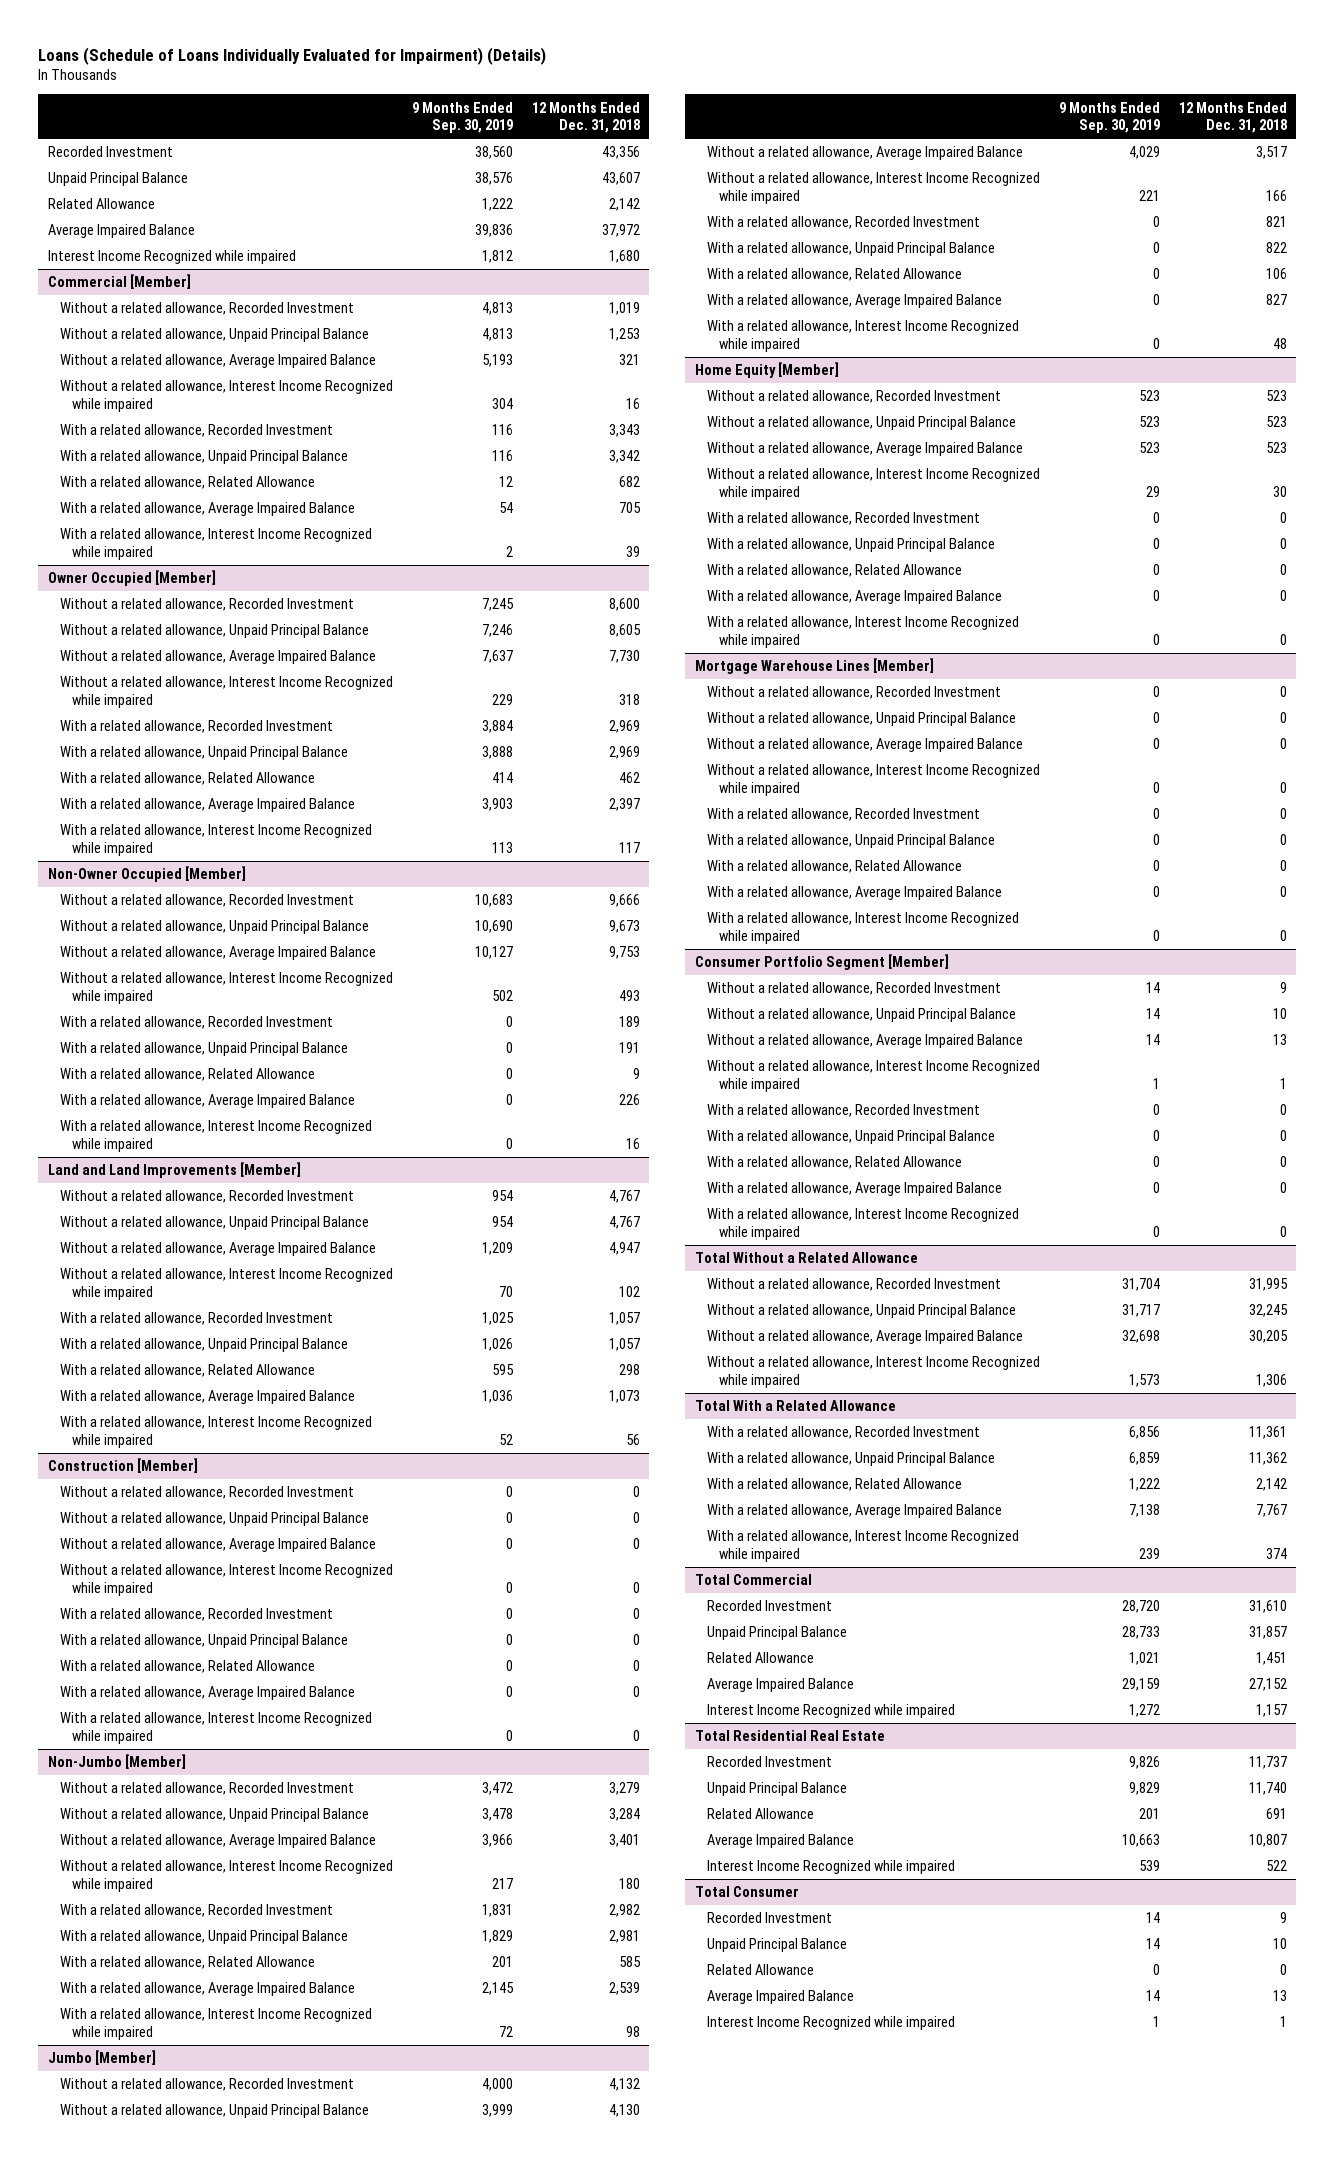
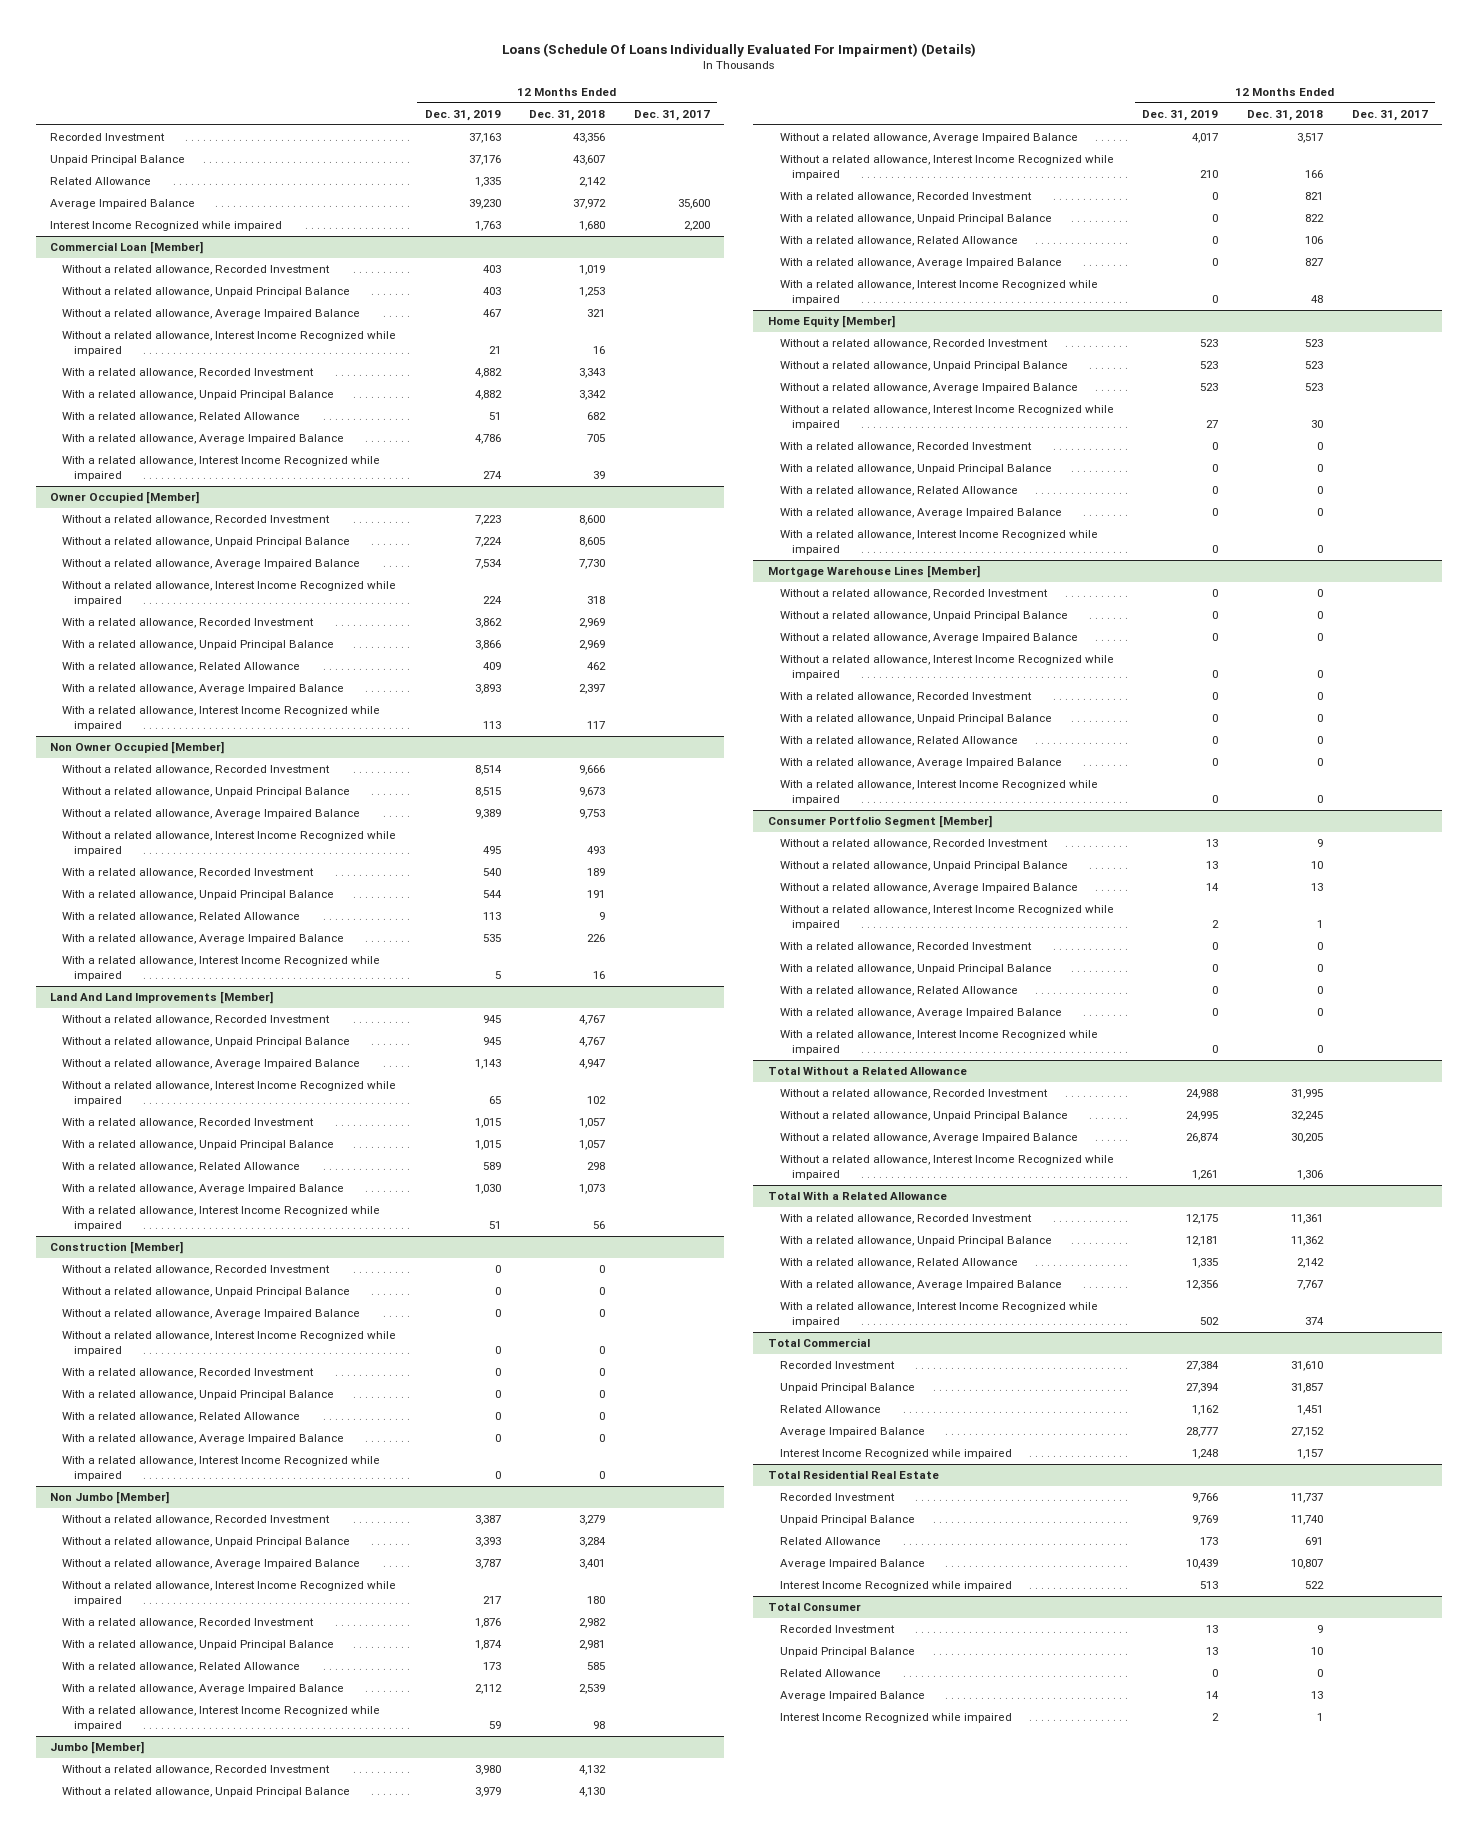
[38,46,547,65] Loans (Schedule of Loans Individually Evaluated for Impairment) (Details) -> [501,42,976,57] Loans (Schedule Of Loans Individually Evaluated For Impairment) (Details)
[411,101,513,134] 9 Months Ended Sep. 30, 2019 -> none
none -> [424,109,501,121] Dec. 31, 2019
none -> [633,109,710,121] Dec. 31, 2017
[47,274,191,290] Commercial [Member] -> [49,241,203,255] Commercial Loan [Member]
[47,866,246,883] Non-Owner Occupied [Member] -> [49,741,224,755] Non Owner Occupied [Member]
[47,1162,301,1179] Land and Land Improvements [Member] -> [49,991,273,1005] Land And Land Improvements [Member]
[47,1754,186,1770] Non-Jumbo [Member] -> [49,1491,169,1505] Non Jumbo [Member]

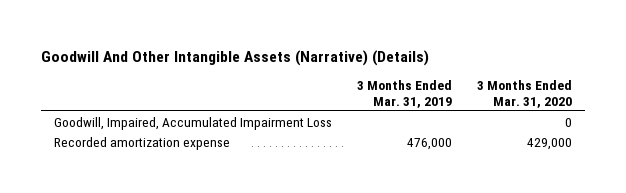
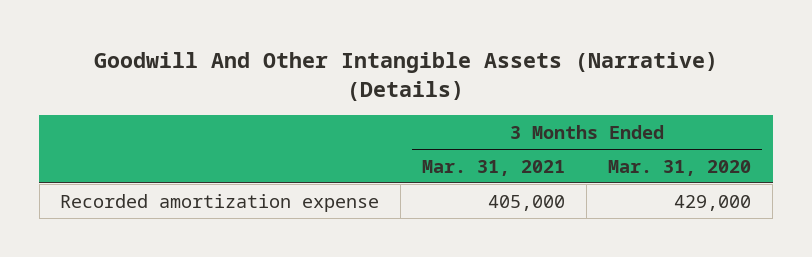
[356,80,452,108] 3 Months Ended Mar. 31, 2019 -> none
none -> [422,159,566,176] Mar. 31, 2021
[53,116,332,130] Goodwill, Impaired, Accumulated Impairment Loss -> none

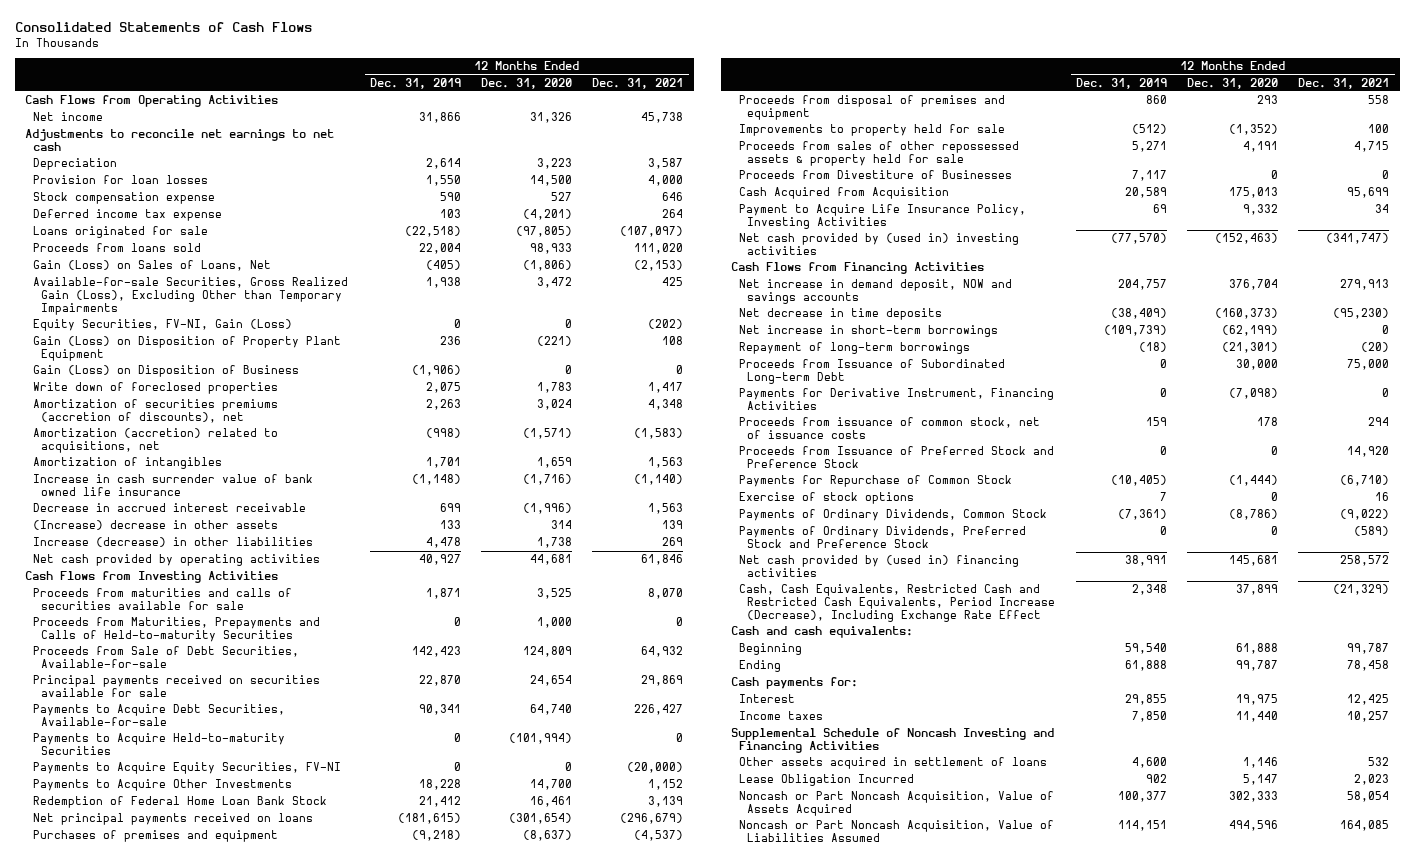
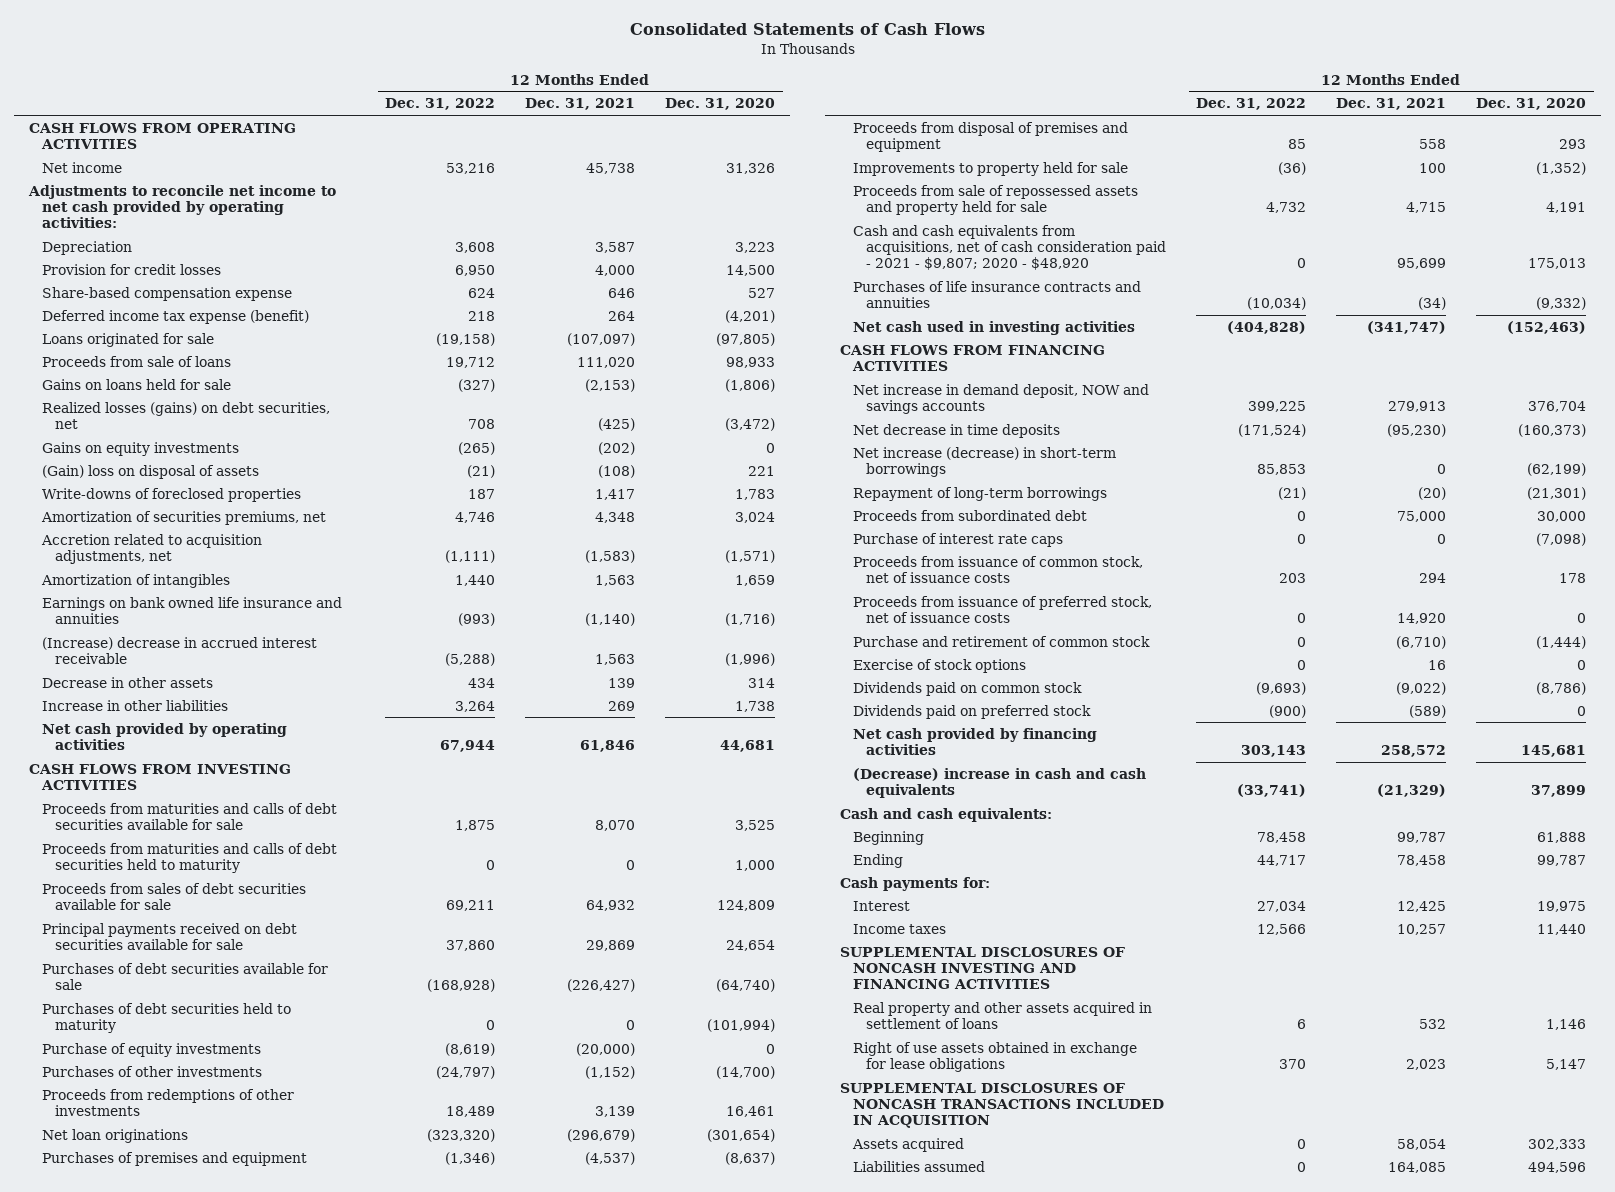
[369,77,461,89] Dec. 31, 2019 -> none
none -> [385,98,496,111] Dec. 31, 2022
[25,95,279,108] Cash Flows from Operating Activities -> [28,122,296,149] CASH FLOWS FROM OPERATING ACTIVITIES
[25,129,335,152] Adjustments to reconcile net earnings to net cash -> [27,184,336,229] Adjustments to reconcile net income to net cash provided by operating activities:
[33,175,209,185] Provision for loan losses -> [41,263,221,275] Provision for credit losses
[33,192,216,205] Stock compensation expense -> [41,286,292,301] Share-based compensation expense
[33,209,223,222] Deferred income tax expense -> [41,309,309,324] Deferred income tax expense (benefit)
[33,365,300,378] Gain (Loss) on Disposition of Business -> none
[33,243,202,253] Proceeds from loans sold -> [41,355,231,367] Proceeds from sale of loans
[33,260,272,272] Gain (Loss) on Sales of Loans, Net -> [41,378,231,390] Gains on loans held for sale
[33,277,349,315] Available-for-sale Securities, Gross Realized Gain (Loss), Excluding Other than Temporary Impairments -> [41,401,330,429] Realized losses (gains) on debt securities, net
[537,277,573,289] 3,472 -> [725,417,776,431] (3,472)
[662,277,684,287] 425 -> [598,417,636,431] (425)
[33,319,293,332] Equity Securities, FV-NI, Gain (Loss) -> [41,441,239,456] Gains on equity investments
[33,336,342,362] Gain (Loss) on Disposition of Property Plant Equipment -> [41,464,259,479] (Gain) loss on disposal of assets
[537,336,573,347] (221) -> [748,465,776,476] 221
[662,336,684,346] 108 -> [598,464,636,478] (108)
[33,382,279,395] Write down of foreclosed properties -> [41,487,301,502] Write-downs of foreclosed properties
[33,399,279,424] Amortization of securities premiums (accretion of discounts), net -> [40,510,326,525] Amortization of securities premiums, net
[33,428,279,454] Amortization (accretion) related to acquisitions, net -> [40,533,262,564] Accretion related to acquisition adjustments, net
[33,474,314,497] Increase in cash surrender value of bank owned life insurance -> [41,596,342,624] Earnings on bank owned life insurance and annuities
[33,503,307,513] Decrease in accrued interest receivable -> [41,636,317,664] (Increase) decrease in accrued interest receivable
[33,520,279,531] (Increase) decrease in other assets -> [41,676,213,688] Decrease in other assets
[33,537,314,548] Increase (decrease) in other liabilities -> [41,699,228,711] Increase in other liabilities
[25,571,279,584] Cash Flows from Investing Activities -> [28,763,291,790] CASH FLOWS FROM INVESTING ACTIVITIES
[33,588,293,611] Proceeds from maturities and calls of securities available for sale -> [41,802,337,830] Proceeds from maturities and calls of debt securities available for sale
[33,617,321,643] Proceeds from Maturities, Prepayments and Calls of Held-to-maturity Securities -> [41,842,337,873] Proceeds from maturities and calls of debt securities held to maturity
[33,646,300,669] Proceeds from Sale of Debt Securities, Available-for-sale -> [41,882,306,910] Proceeds from sales of debt securities available for sale
[33,675,321,698] Principal payments received on securities available for sale -> [41,922,297,950] Principal payments received on debt securities available for sale
[33,704,286,727] Payments to Acquire Debt Securities, Available-for-sale -> [41,962,328,990] Purchases of debt securities available for sale
[530,704,573,716] 64,740 -> [716,978,776,992] (64,740)
[634,704,684,716] 226,427 -> [567,978,636,992] (226,427)
[33,733,286,756] Payments to Acquire Held-to-maturity Securities -> [41,1002,291,1033] Purchases of debt securities held to maturity
[33,762,342,775] Payments to Acquire Equity Securities, FV-NI -> [41,1042,261,1057] Purchase of equity investments
[33,779,293,792] Payments to Acquire Other Investments -> [41,1065,262,1077] Purchases of other investments
[530,779,573,791] 14,700 -> [716,1065,776,1079] (14,700)
[648,779,684,791] 1,152 -> [585,1065,636,1079] (1,152)
[33,796,328,809] Redemption of Federal Home Loan Bank Stock -> [41,1088,294,1116] Proceeds from redemptions of other investments
[33,813,314,826] Net principal payments received on loans -> [41,1128,188,1143] Net loan originations
[739,170,1013,180] Proceeds from Divestiture of Businesses -> none
[739,204,1027,230] Payment to Acquire Life Insurance Policy, Investing Activities -> none
[739,141,1020,167] Proceeds from sales of other repossessed assets & property held for sale -> [853,184,1139,215] Proceeds from sale of repossessed assets and property held for sale
[739,187,950,200] Cash Acquired from Acquisition -> [853,224,1167,271] Cash and cash equivalents from acquisitions, net of cash consideration paid - 2021 - $9,807; 2020 - $48,920
none -> [853,280,1142,308] Purchases of life insurance contracts and annuities
[739,233,1020,256] Net cash provided by (used in) investing activities -> [853,320,1136,335] Net cash used in investing activities
[731,262,985,275] Cash Flows from Financing Activities -> [839,344,1105,371] CASH FLOWS FROM FINANCING ACTIVITIES
[739,325,999,338] Net increase in short-term borrowings -> [853,446,1117,477] Net increase (decrease) in short-term borrowings
[739,359,1006,385] Proceeds from Issuance of Subordinated Long-term Debt -> [853,509,1088,521] Proceeds from subordinated debt
[739,388,1055,411] Payments for Derivative Instrument, Financing Activities -> [853,532,1064,547] Purchase of interest rate caps
[739,446,1055,469] Proceeds from Issuance of Preferred Stock and Preference Stock -> [853,595,1153,623] Proceeds from issuance of preferred stock, net of issuance costs
[739,475,1013,488] Payments for Repurchase of Common Stock -> [853,635,1151,647] Purchase and retirement of common stock
[739,509,1048,522] Payments of Ordinary Dividends, Common Stock -> [853,681,1083,696] Dividends paid on common stock
[739,526,1027,549] Payments of Ordinary Dividends, Preferred Stock and Preference Stock -> [853,704,1092,719] Dividends paid on preferred stock
[739,555,1020,578] Net cash provided by (used in) financing activities -> [853,727,1098,755] Net cash provided by financing activities
[739,584,1056,622] Cash, Cash Equivalents, Restricted Cash and Restricted Cash Equivalents, Period Increase (Decrease), Including Exchange Rate Effect -> [853,767,1147,798] (Decrease) increase in cash and cash equivalents
[731,728,1055,754] Supplemental Schedule of Noncash Investing and Financing Activities -> [839,946,1125,990] SUPPLEMENTAL DISCLOSURES OF NONCASH INVESTING AND FINANCING ACTIVITIES
[739,757,1048,770] Other assets acquired in settlement of loans -> [853,1001,1153,1029] Real property and other assets acquired in settlement of loans
[739,774,915,787] Lease Obligation Incurred -> [853,1041,1138,1072] Right of use assets obtained in exchange for lease obligations
none -> [839,1082,1165,1129] SUPPLEMENTAL DISCLOSURES OF NONCASH TRANSACTIONS INCLUDED IN ACQUISITION
[739,791,1055,817] Noncash or Part Noncash Acquisition, Value of Assets Acquired -> [852,1137,965,1152] Assets acquired
[739,820,1055,843] Noncash or Part Noncash Acquisition, Value of Liabilities Assumed -> [853,1160,986,1172] Liabilities assumed

